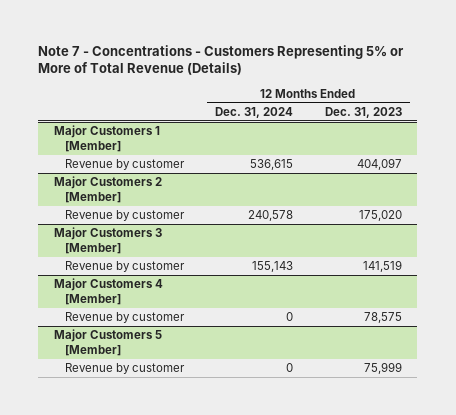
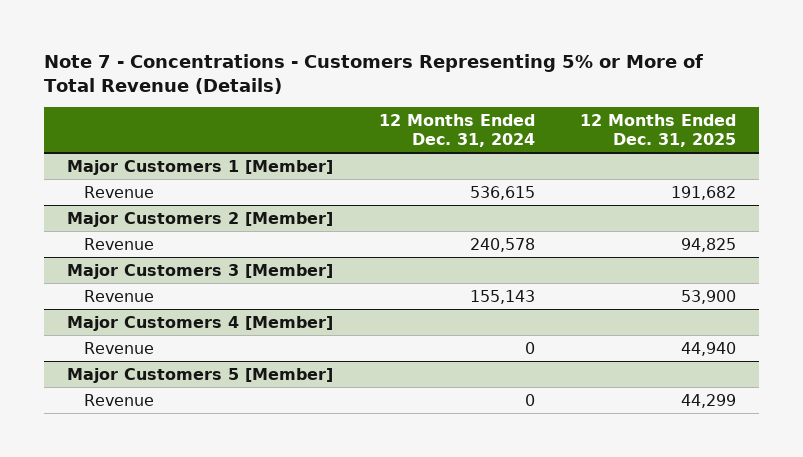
[324,107,402,119] Dec. 31, 2023 -> none
none -> [580,114,737,147] 12 Months Ended Dec. 31, 2025
[64,159,185,171] Revenue by customer -> [84,185,155,198] Revenue
[64,210,185,222] Revenue by customer -> [84,237,155,250] Revenue
[64,261,185,273] Revenue by customer -> [84,289,155,302] Revenue
[64,312,185,324] Revenue by customer -> [84,341,155,354] Revenue
[64,363,185,375] Revenue by customer -> [84,393,155,406] Revenue

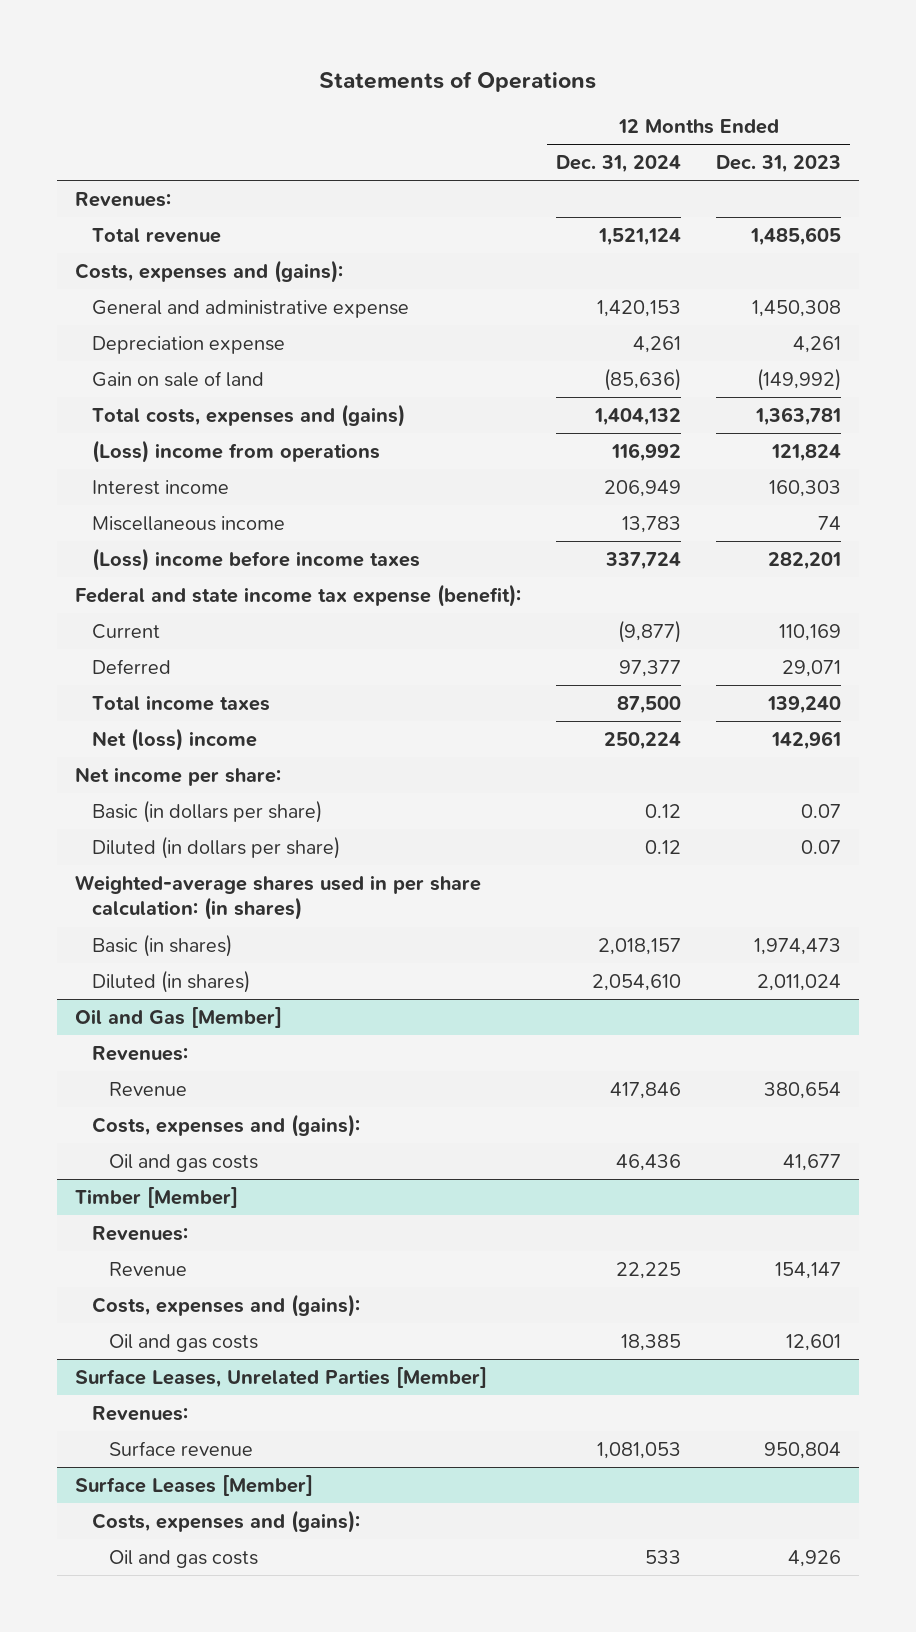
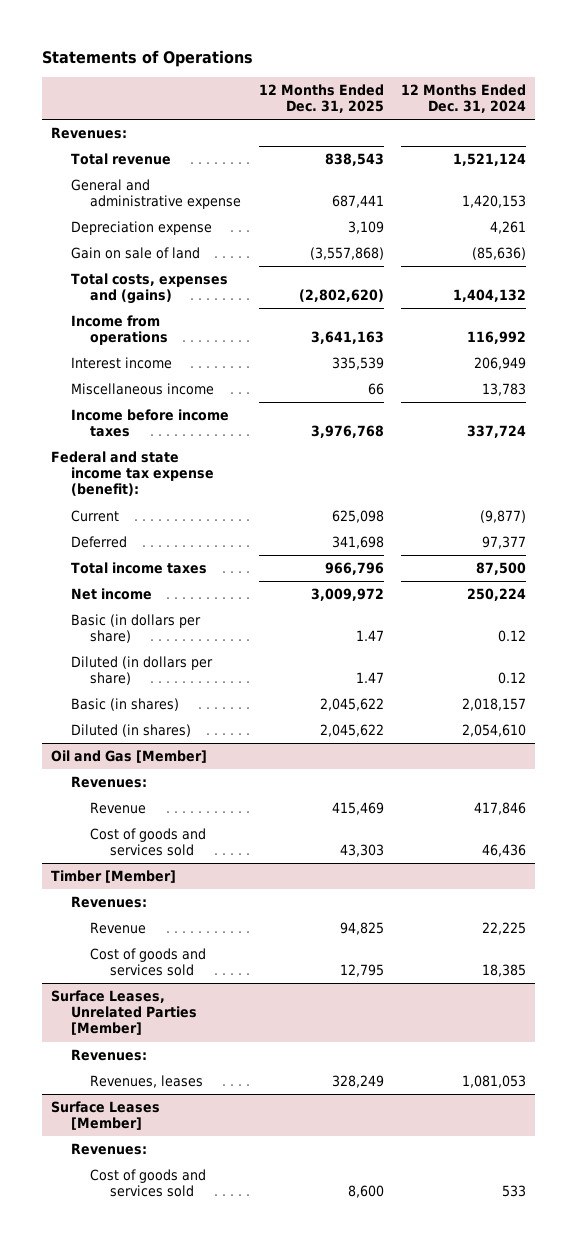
[716,154,842,173] Dec. 31, 2023 -> none
none -> [258,83,384,113] 12 Months Ended Dec. 31, 2025
[74,259,343,283] Costs, expenses and (gains): -> none
[91,439,380,463] (Loss) income from operations -> [70,314,169,346] Income from operations
[91,547,420,571] (Loss) income before income taxes -> [70,408,229,438] Income before income taxes
[74,766,281,786] Net income per share: -> none
[91,727,257,751] Net (loss) income -> [70,587,152,600] Net income
[74,874,481,921] Weighted-average shares used in per share calculation: (in shares) -> none
[91,1113,360,1137] Costs, expenses and (gains): -> none
[108,1153,258,1172] Oil and gas costs -> [90,827,207,857] Cost of goods and services sold
[91,1293,360,1317] Costs, expenses and (gains): -> none
[108,1333,258,1352] Oil and gas costs -> [90,947,207,977] Cost of goods and services sold
[108,1440,253,1456] Surface revenue -> [90,1074,204,1088] Revenues, leases
[91,1509,360,1533] Costs, expenses and (gains): -> none
none -> [70,1142,147,1155] Revenues:
[108,1549,258,1568] Oil and gas costs -> [90,1168,207,1198] Cost of goods and services sold

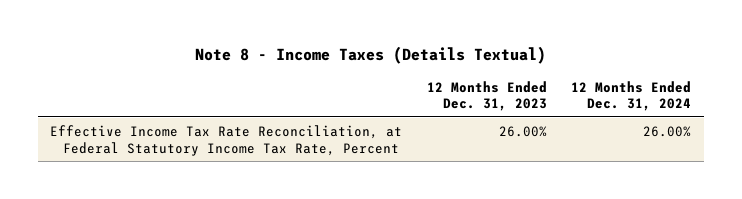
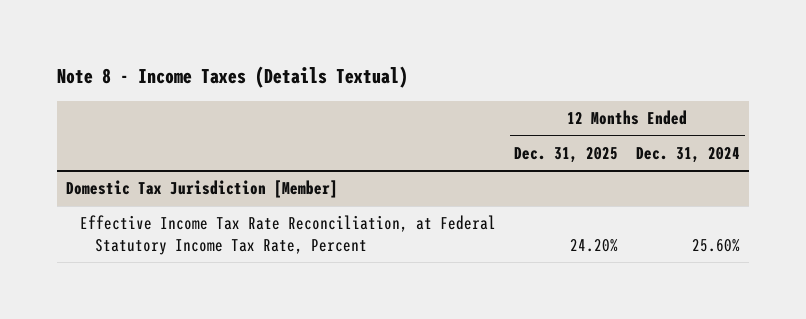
[426,80,547,111] 12 Months Ended Dec. 31, 2023 -> none
none -> [514,146,619,163] Dec. 31, 2025
none -> [65,180,338,199] Domestic Tax Jurisdiction [Member]
[643,126,692,138] 26.00% -> [692,238,741,252] 25.60%

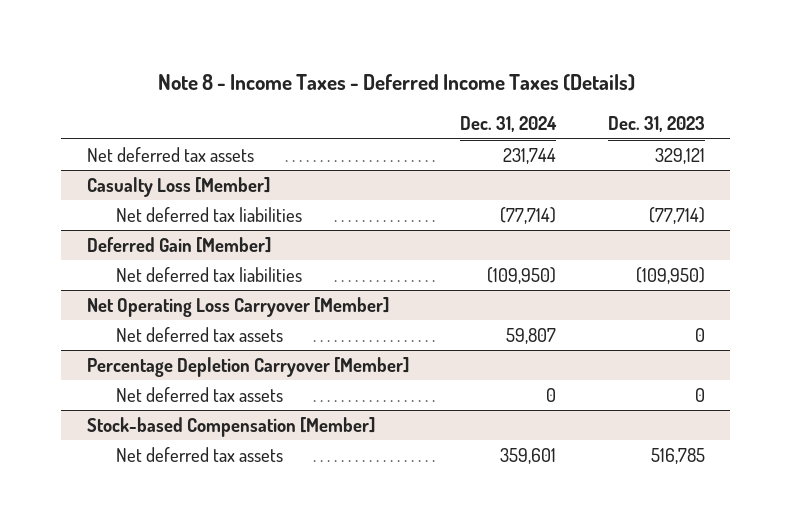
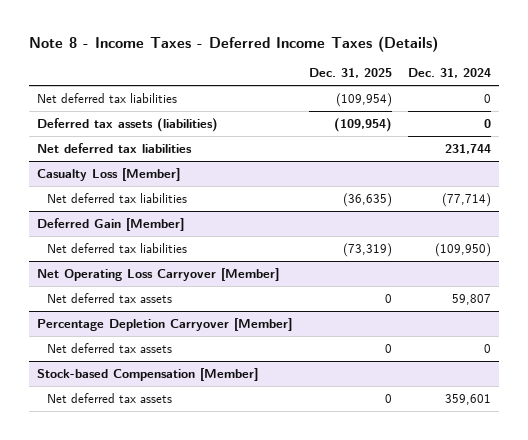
[607,116,705,133] Dec. 31, 2023 -> none
none -> [308,68,392,79] Dec. 31, 2025
none -> [36,92,177,103] Net deferred tax liabilities
none -> [36,117,218,132] Deferred tax assets (liabilities)
[87,146,255,162] Net deferred tax assets -> [36,142,192,153] Net deferred tax liabilities

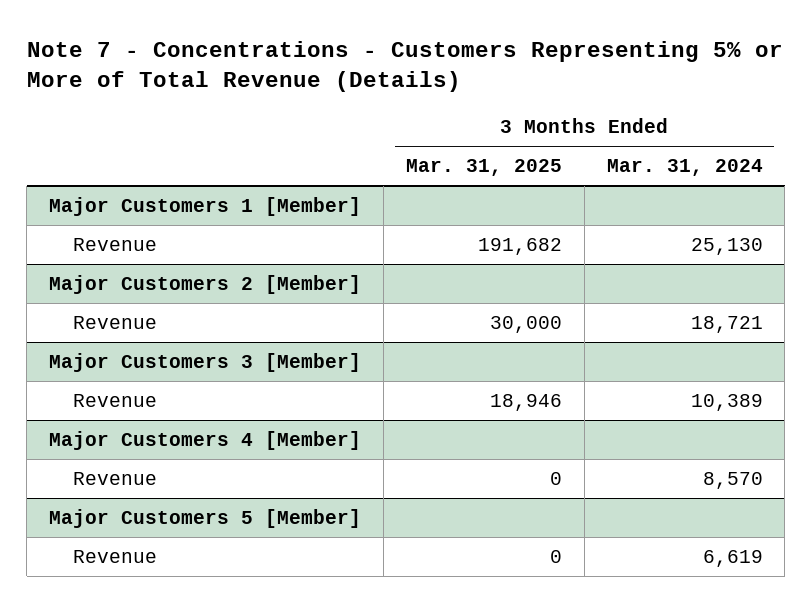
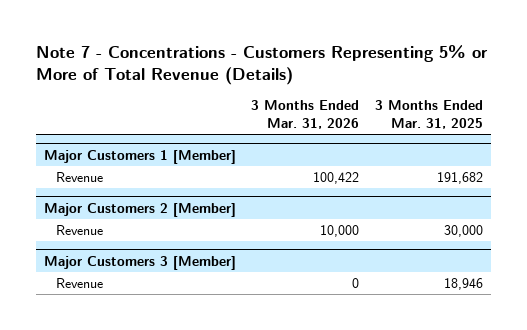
[606,159,763,177] Mar. 31, 2024 -> none
none -> [251,100,360,130] 3 Months Ended Mar. 31, 2026
[49,431,362,451] Major Customers 4 [Member] -> none
[73,472,158,486] Revenue -> none
[49,509,362,529] Major Customers 5 [Member] -> none
[73,550,158,564] Revenue -> none

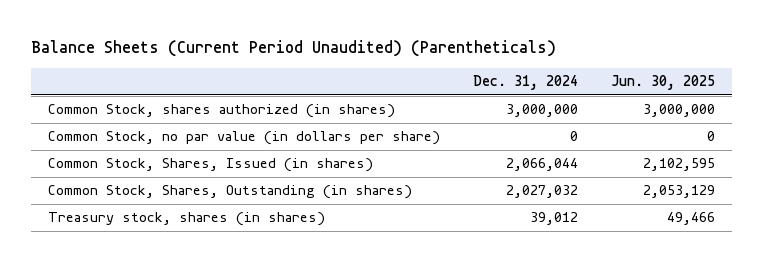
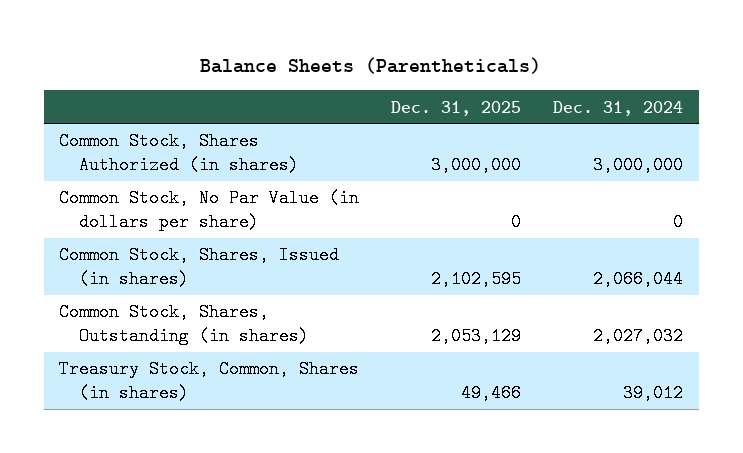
[30,40,556,58] Balance Sheets (Current Period Unaudited) (Parentheticals) -> [200,57,542,75] Balance Sheets (Parentheticals)
[611,75,716,91] Jun. 30, 2025 -> none
none -> [391,100,522,116] Dec. 31, 2025
[47,104,395,119] Common Stock, shares authorized (in shares) -> [59,132,299,174] Common Stock, Shares Authorized (in shares)
[47,131,440,146] Common Stock, no par value (in dollars per share) -> [59,189,360,231] Common Stock, No Par Value (in dollars per share)
[47,212,325,227] Treasury stock, shares (in shares) -> [59,360,360,402] Treasury Stock, Common, Shares (in shares)

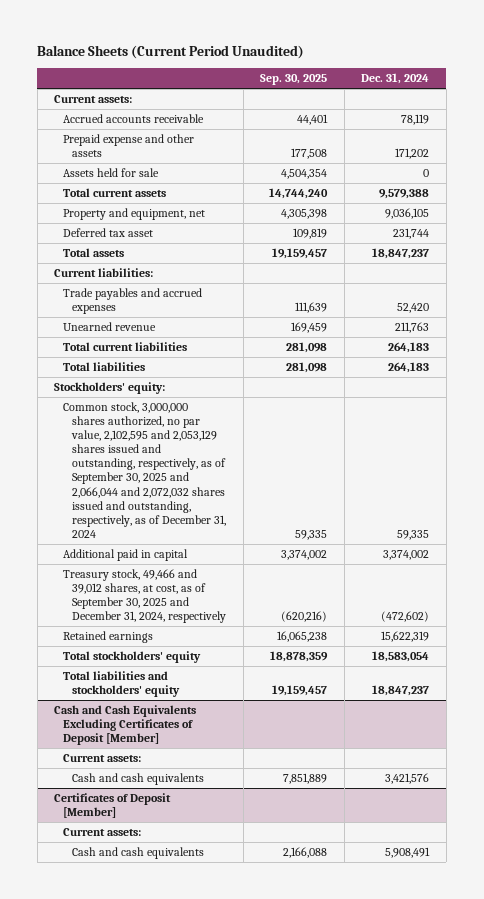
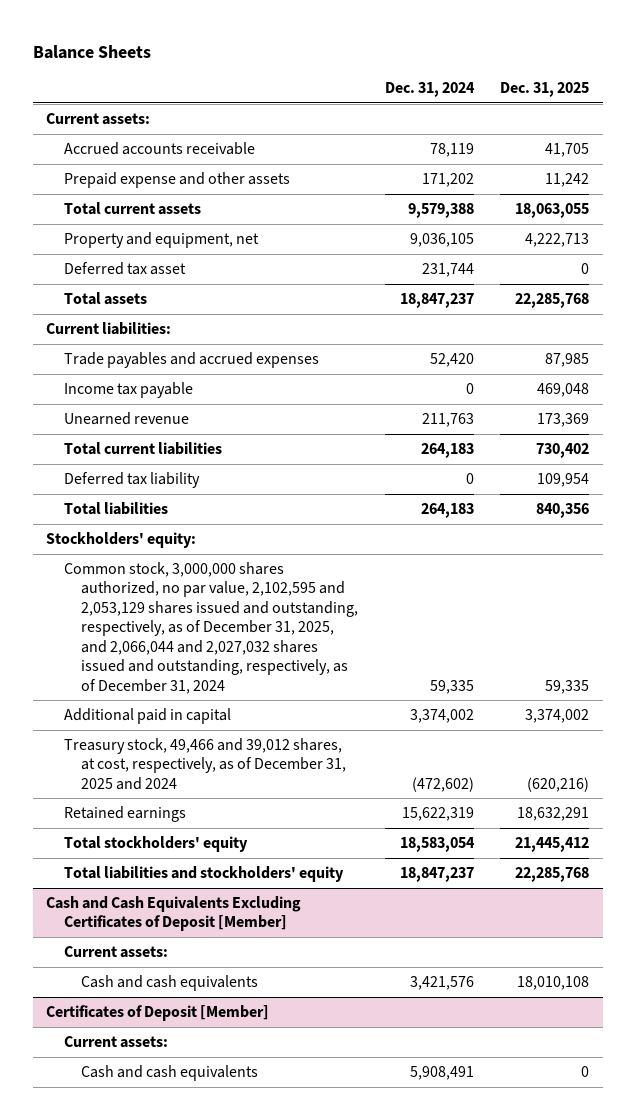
[37,45,305,60] Balance Sheets (Current Period Unaudited) -> [32,44,151,59] Balance Sheets
[260,74,328,86] Sep. 30, 2025 -> none
none -> [500,82,590,98] Dec. 31, 2025
[63,168,160,178] Assets held for sale -> none
none -> [63,381,193,398] Income tax payable
none -> [63,471,200,488] Deferred tax liability
[63,402,227,538] Common stock, 3,000,000 shares authorized, no par value, 2,102,595 and 2,053,129 shares issued and outstanding, respectively, as of September 30, 2025 and 2,066,044 and 2,072,032 shares issued and outstanding, respectively, as of December 31, 2024 -> [63,561,359,694] Common stock, 3,000,000 shares authorized, no par value, 2,102,595 and 2,053,129 shares issued and outstanding, respectively, as of December 31, 2025, and 2,066,044 and 2,027,032 shares issued and outstanding, respectively, as of December 31, 2024
[63,569,227,624] Treasury stock, 49,466 and 39,012 shares, at cost, as of September 30, 2025 and December 31, 2024, respectively -> [63,737,347,790] Treasury stock, 49,466 and 39,012 shares, at cost, respectively, as of December 31, 2025 and 2024

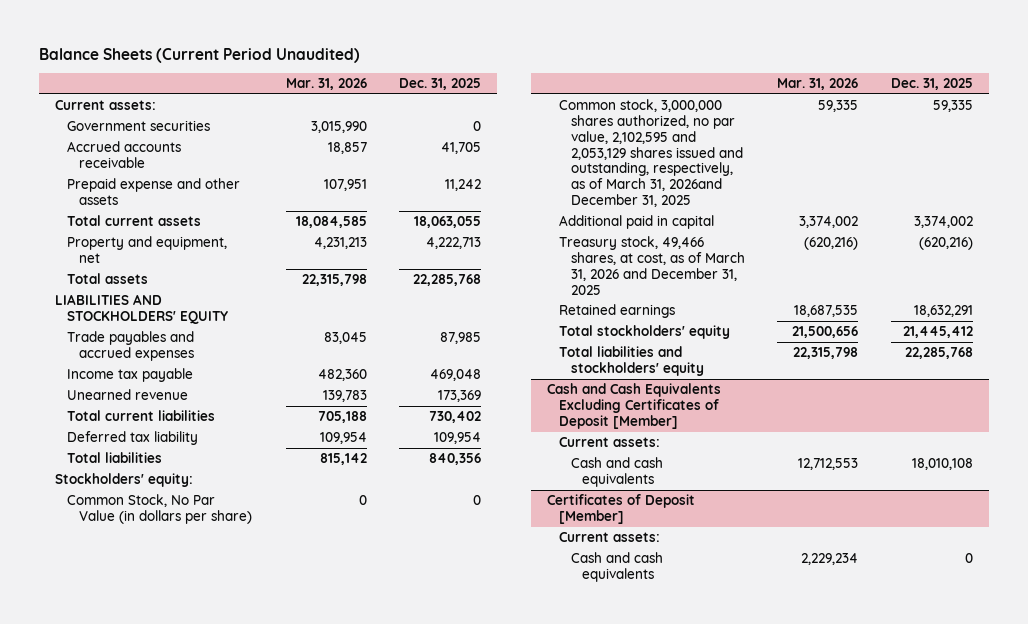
[32,44,151,59] Balance Sheets -> [39,47,361,63] Balance Sheets (Current Period Unaudited)
[384,82,475,98] Dec. 31, 2024 -> none
none -> [285,78,367,91] Mar. 31, 2026
none -> [67,120,211,132] Government securities
[63,261,186,275] Deferred tax asset -> none
[46,321,172,335] Current liabilities: -> none
none -> [55,294,229,325] LIABILITIES AND STOCKHOLDERS' EQUITY
none -> [67,494,253,525] Common Stock, No Par Value (in dollars per share)
[63,561,359,694] Common stock, 3,000,000 shares authorized, no par value, 2,102,595 and 2,053,129 shares issued and outstanding, respectively, as of December 31, 2025, and 2,066,044 and 2,027,032 shares issued and outstanding, respectively, as of December 31, 2024 -> [558,99,743,208] Common stock, 3,000,000 shares authorized, no par value, 2,102,595 and 2,053,129 shares issued and outstanding, respectively, as of March 31, 2026and December 31, 2025
[63,737,347,790] Treasury stock, 49,466 and 39,012 shares, at cost, respectively, as of December 31, 2025 and 2024 -> [558,236,745,295] Treasury stock, 49,466 shares, at cost, as of March 31, 2026 and December 31, 2025

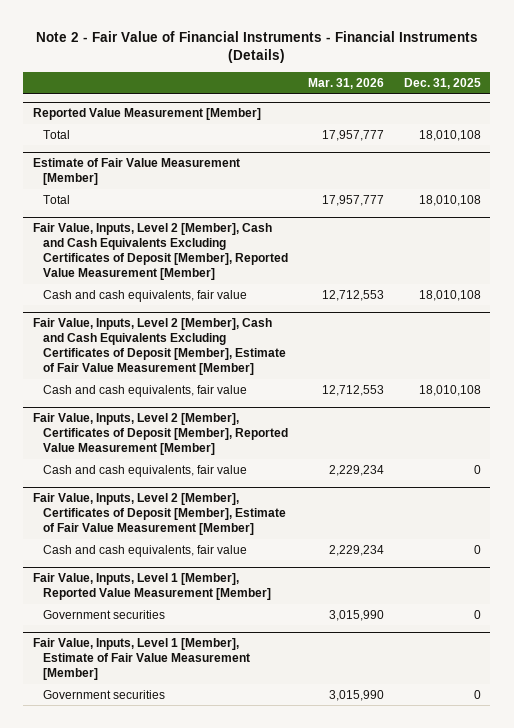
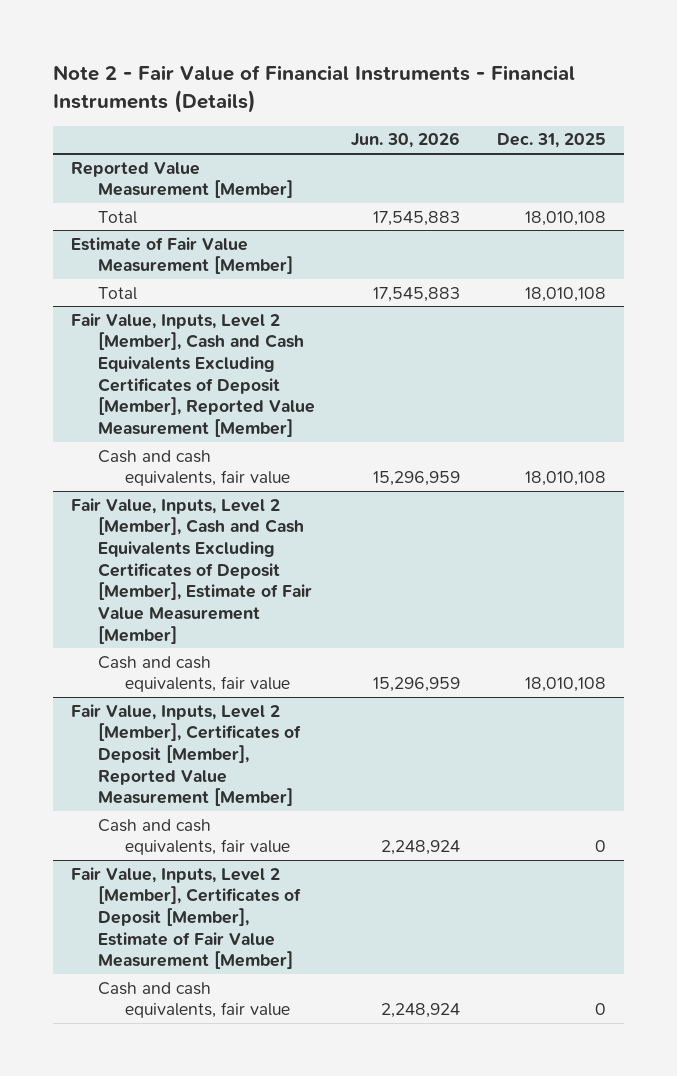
[308,77,385,89] Mar. 31, 2026 -> none
none -> [351,132,461,149] Jun. 30, 2026
[33,573,272,601] Fair Value, Inputs, Level 1 [Member], Reported Value Measurement [Member] -> none
[43,609,166,619] Government securities -> none
[33,638,251,681] Fair Value, Inputs, Level 1 [Member], Estimate of Fair Value Measurement [Member] -> none
[43,689,166,699] Government securities -> none

